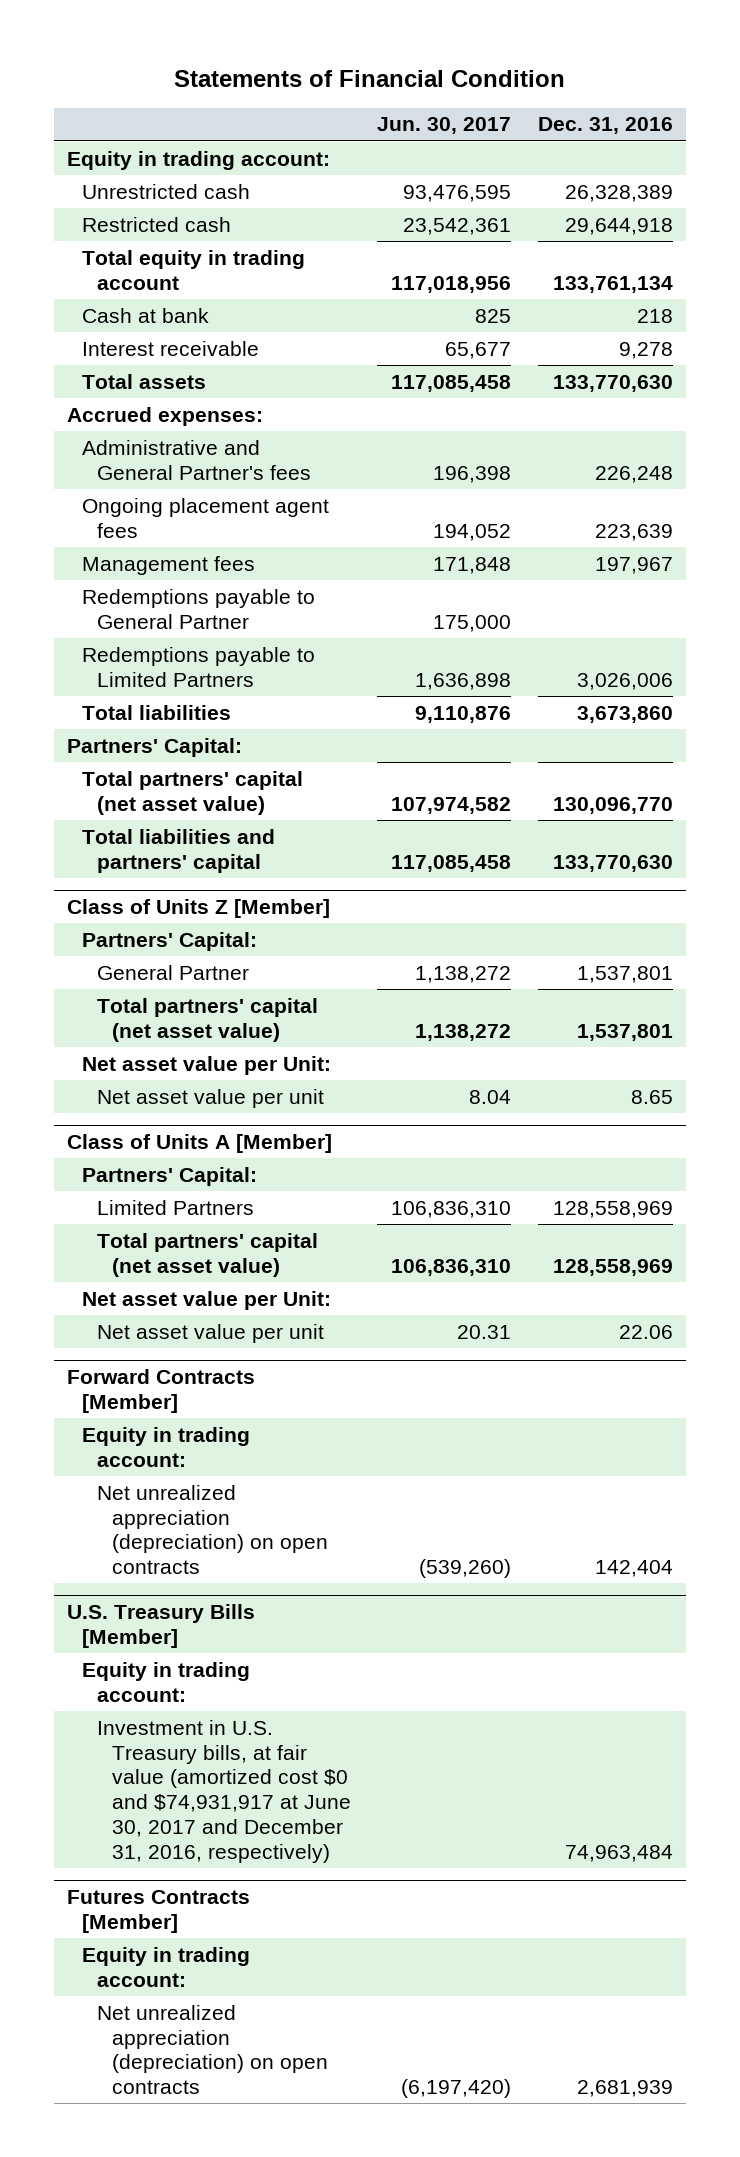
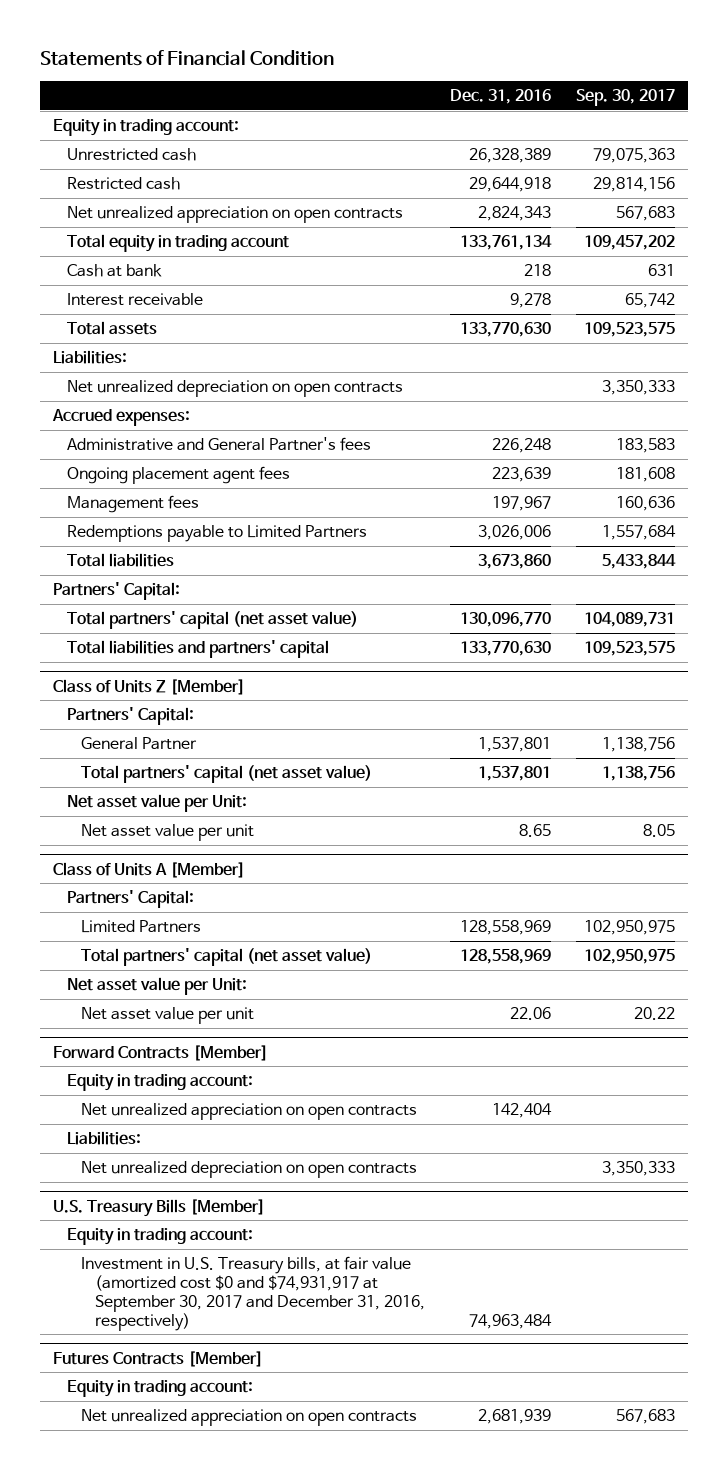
[377,117,512,135] Jun. 30, 2017 -> none
none -> [576,89,676,107] Sep. 30, 2017
none -> [66,206,403,224] Net unrealized appreciation on open contracts
none -> [52,350,127,365] Liabilities:
none -> [66,380,403,398] Net unrealized depreciation on open contracts
[82,588,316,629] Redemptions payable to General Partner -> none
[97,1484,329,1575] Net unrealized appreciation (depreciation) on open contracts -> [80,1103,417,1121] Net unrealized appreciation on open contracts
none -> [66,1131,141,1146] Liabilities:
none -> [80,1161,417,1179] Net unrealized depreciation on open contracts
[97,1719,352,1863] Investment in U.S. Treasury bills, at fair value (amortized cost $0 and $74,931,917 at June 30, 2017 and December 31, 2016, respectively) -> [80,1256,425,1331] Investment in U.S. Treasury bills, at fair value (amortized cost $0 and $74,931,917 at September 30, 2017 and December 31, 2016, respectively)
[97,2004,329,2095] Net unrealized appreciation (depreciation) on open contracts -> [80,1409,417,1427] Net unrealized appreciation on open contracts

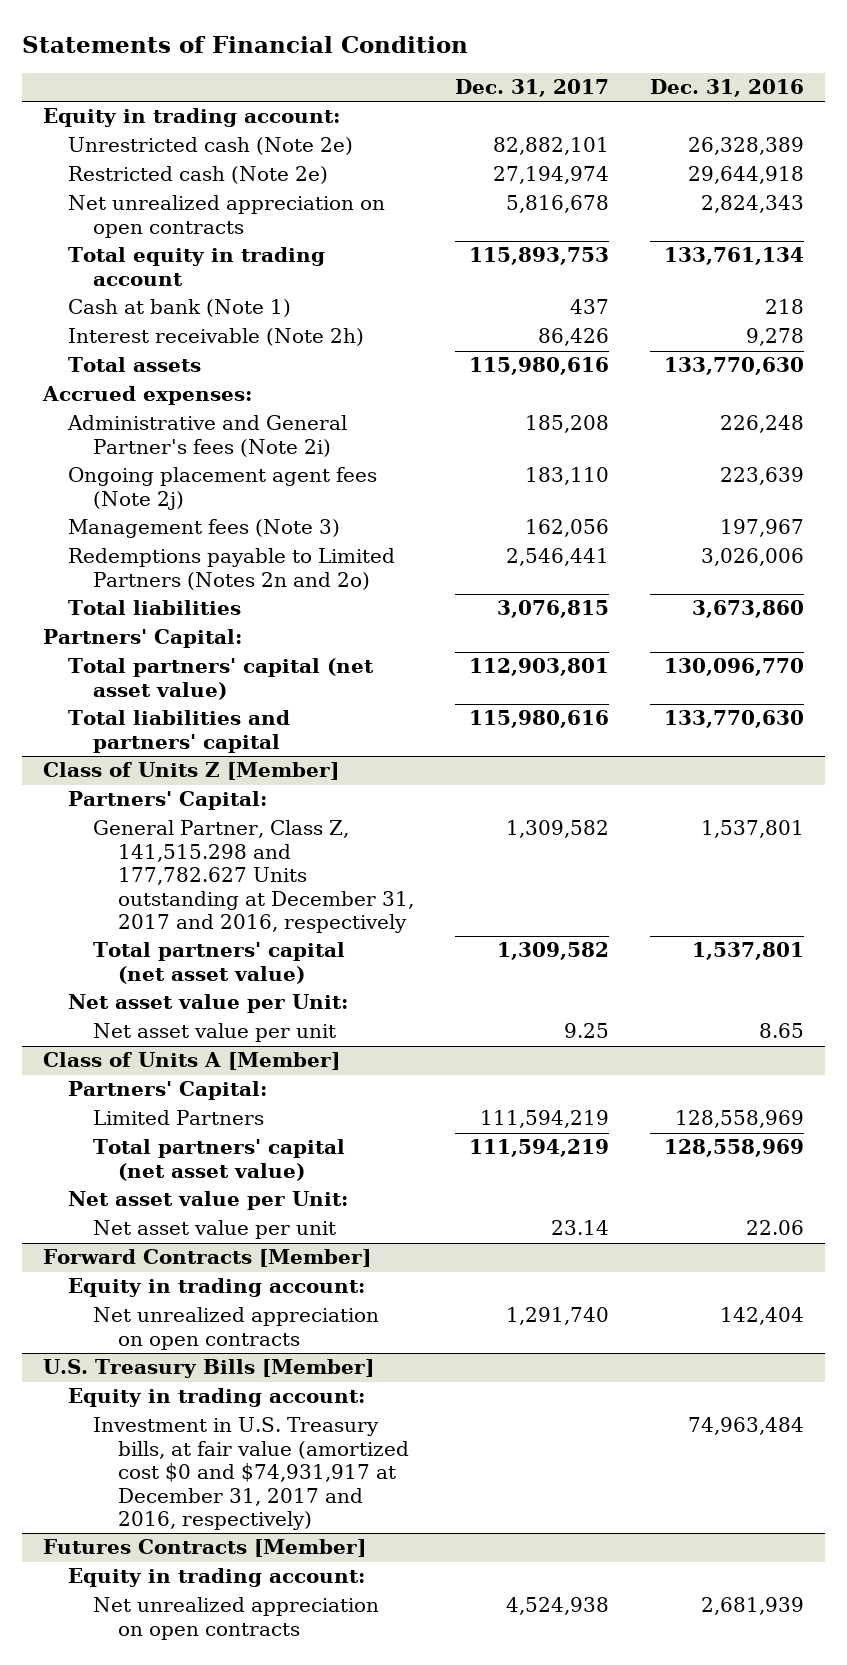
[576,89,676,107] Sep. 30, 2017 -> none
none -> [454,79,609,98] Dec. 31, 2017
[66,148,196,162] Unrestricted cash -> [67,137,353,156] Unrestricted cash (Note 2e)
[66,177,180,191] Restricted cash -> [67,166,328,185] Restricted cash (Note 2e)
[66,264,162,278] Cash at bank -> [67,299,291,318] Cash at bank (Note 1)
[66,293,203,307] Interest receivable -> [67,328,364,347] Interest receivable (Note 2h)
[52,350,127,365] Liabilities: -> none
[66,380,403,398] Net unrealized depreciation on open contracts -> none
[66,437,371,452] Administrative and General Partner's fees -> [66,415,347,457] Administrative and General Partner's fees (Note 2i)
[66,466,290,485] Ongoing placement agent fees -> [67,467,377,510] Ongoing placement agent fees (Note 2j)
[66,495,199,514] Management fees -> [67,519,340,539] Management fees (Note 3)
[66,525,367,543] Redemptions payable to Limited Partners -> [67,548,395,590] Redemptions payable to Limited Partners (Notes 2n and 2o)
[80,737,197,751] General Partner -> [92,820,414,934] General Partner, Class Z, 141,515.298 and 177,782.627 Units outstanding at December 31, 2017 and 2016, respectively
[66,1131,141,1146] Liabilities: -> none
[80,1161,417,1179] Net unrealized depreciation on open contracts -> none
[80,1256,425,1331] Investment in U.S. Treasury bills, at fair value (amortized cost $0 and $74,931,917 at September 30, 2017 and December 31, 2016, respectively) -> [92,1417,409,1531] Investment in U.S. Treasury bills, at fair value (amortized cost $0 and $74,931,917 at December 31, 2017 and 2016, respectively)

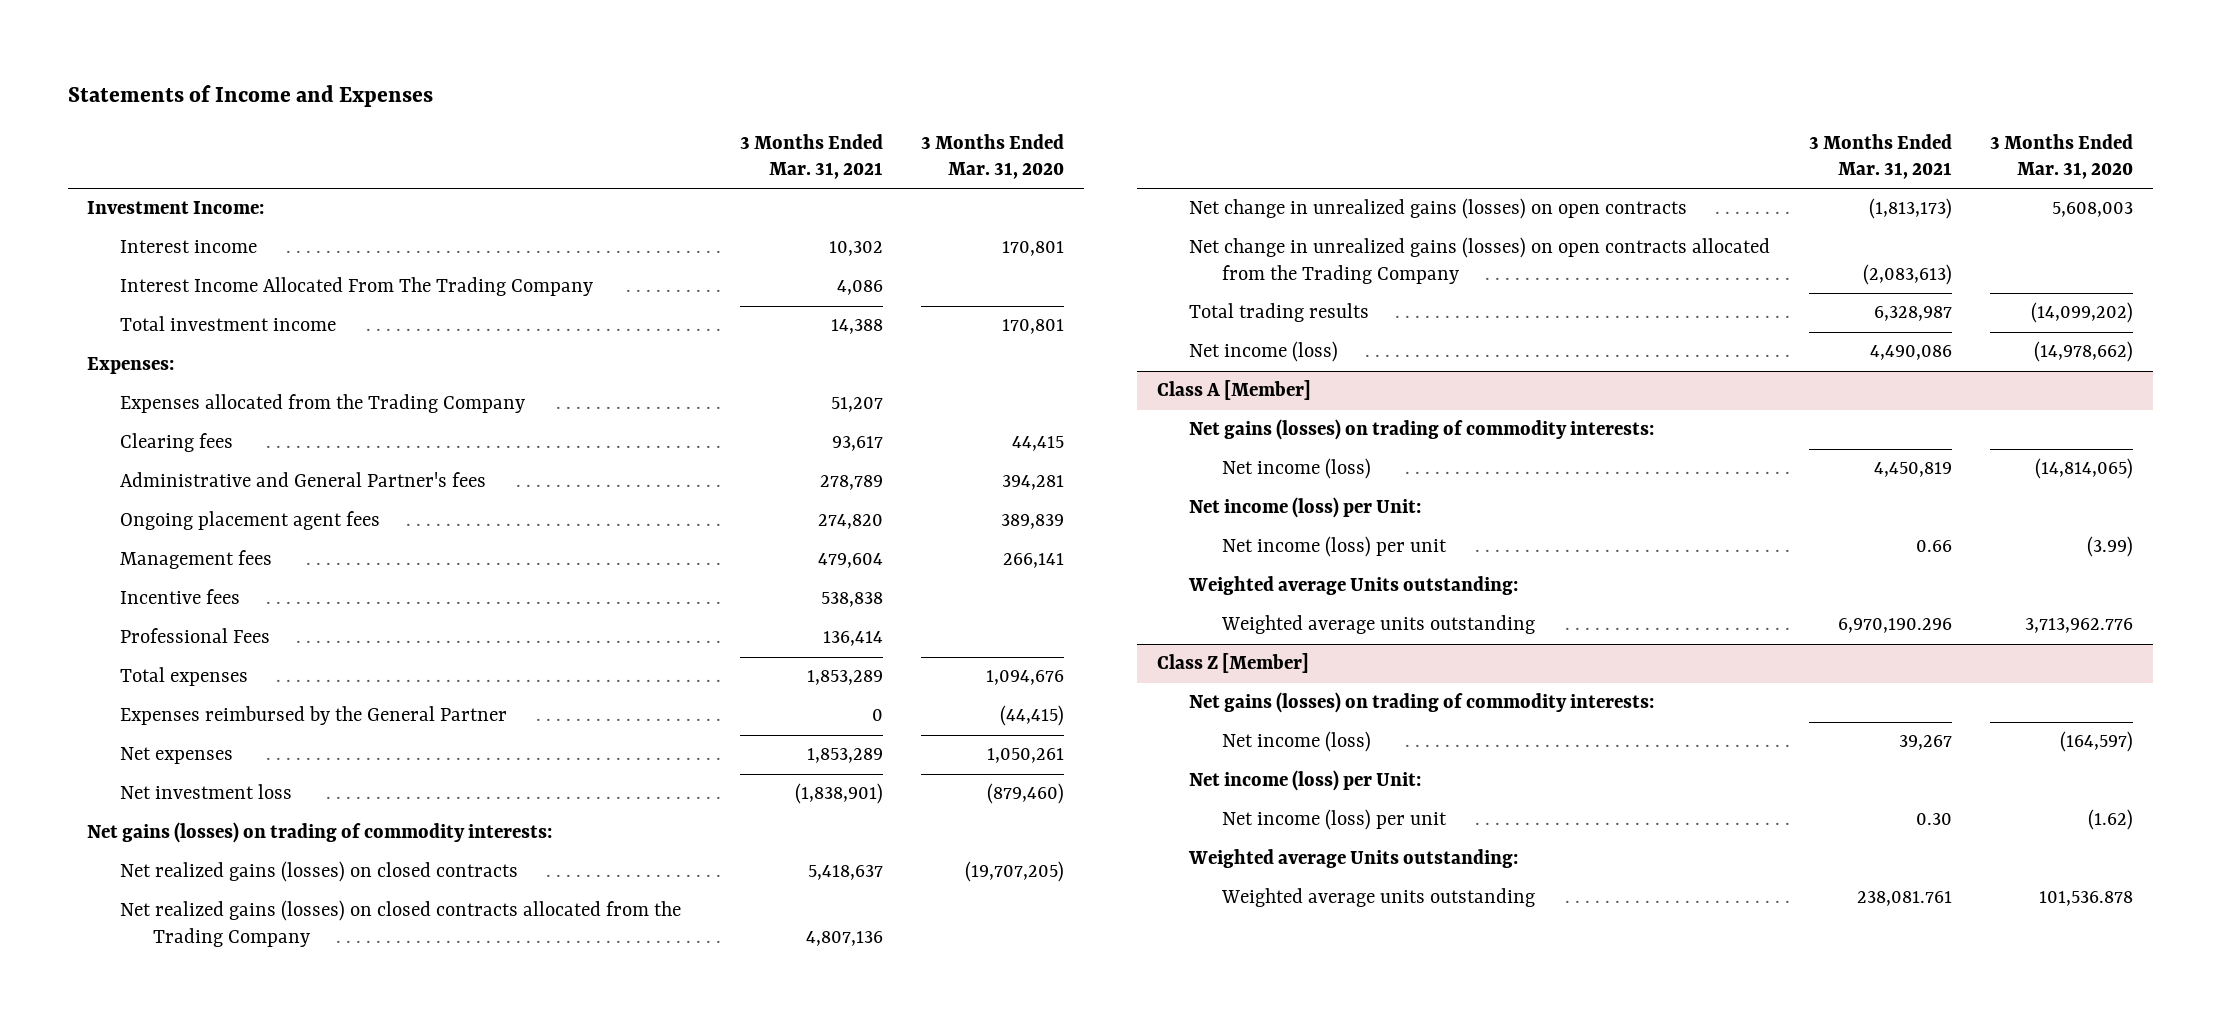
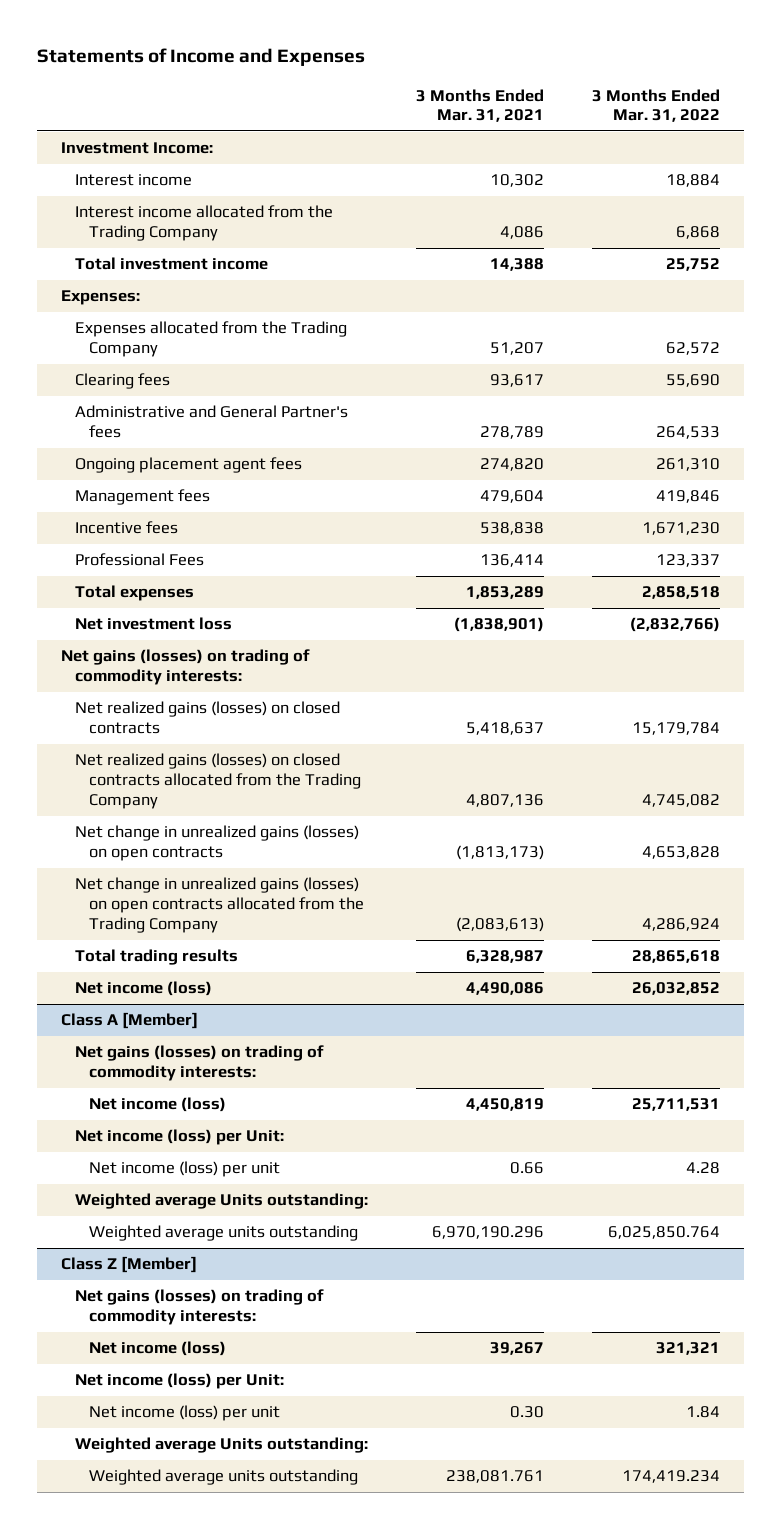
[921,133,1065,179] 3 Months Ended Mar. 31, 2020 -> none
none -> [592,88,721,123] 3 Months Ended Mar. 31, 2022
[120,277,594,297] Interest Income Allocated From The Trading Company -> [75,205,334,242] Interest income allocated from the Trading Company
[120,706,508,726] Expenses reimbursed by the General Partner -> none
[120,747,234,765] Net expenses -> none

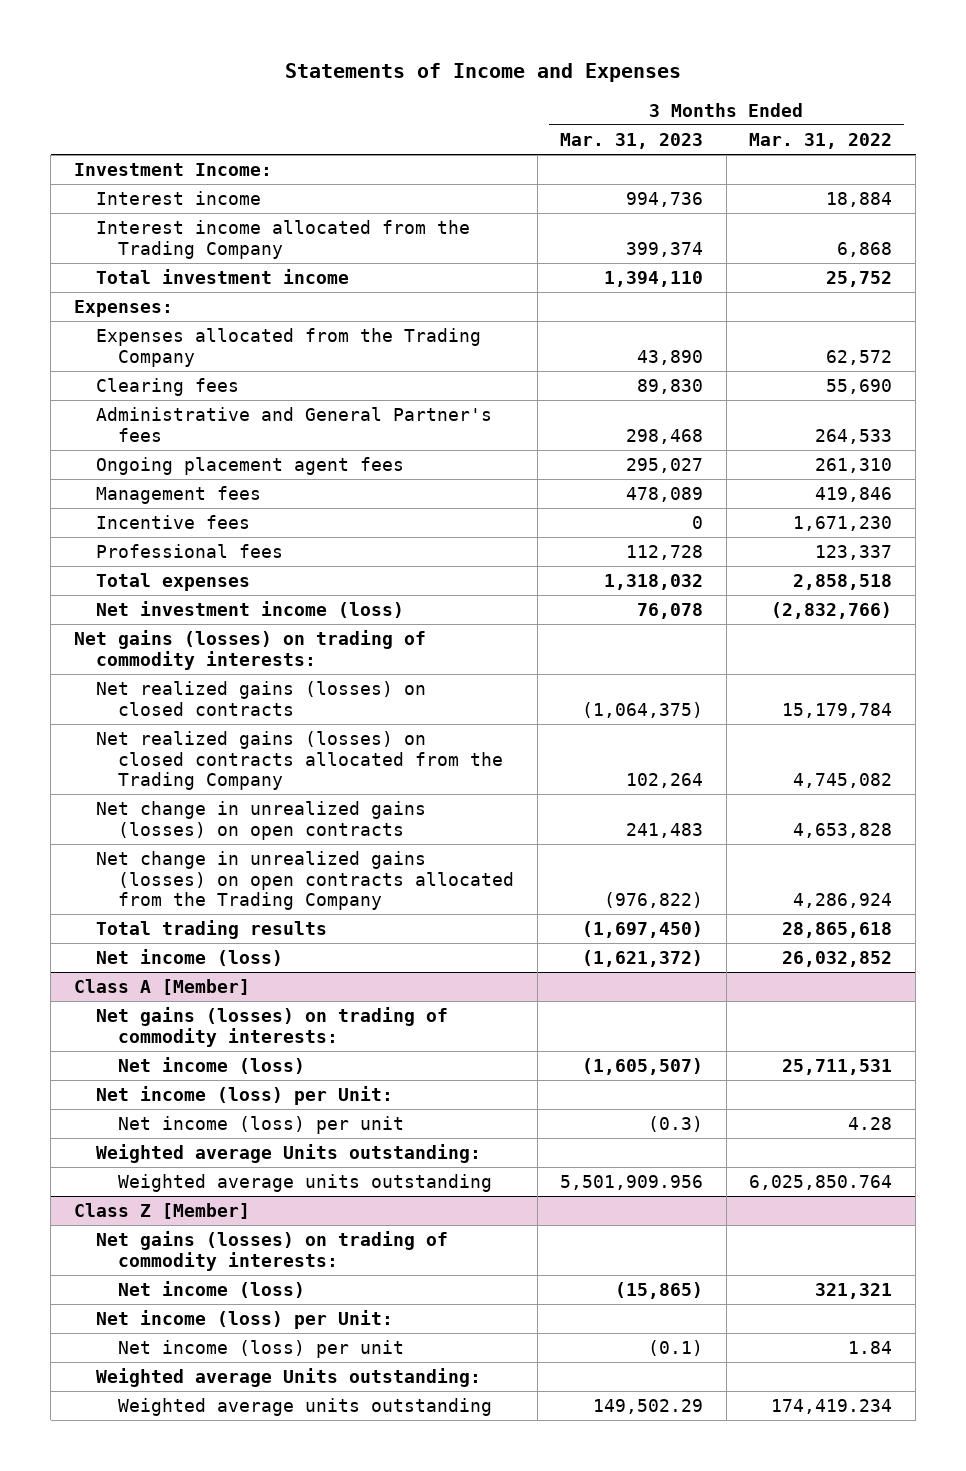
[416,88,545,123] 3 Months Ended Mar. 31, 2021 -> none
none -> [560,132,704,149] Mar. 31, 2023
[75,553,205,567] Professional Fees -> [95,544,283,559] Professional fees
[75,617,233,631] Net investment loss -> [95,601,404,619] Net investment income (loss)

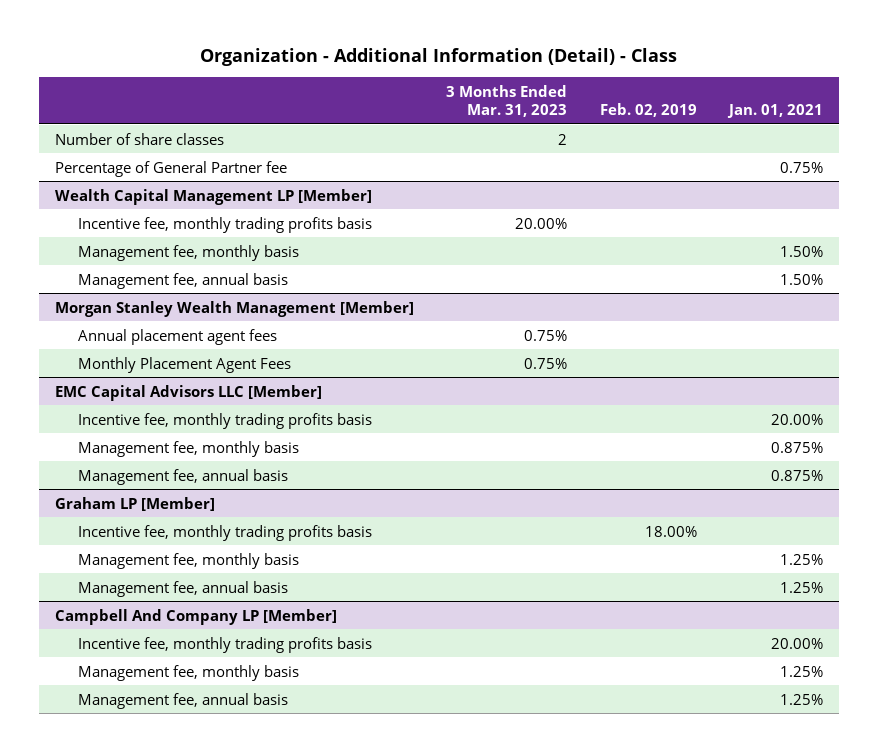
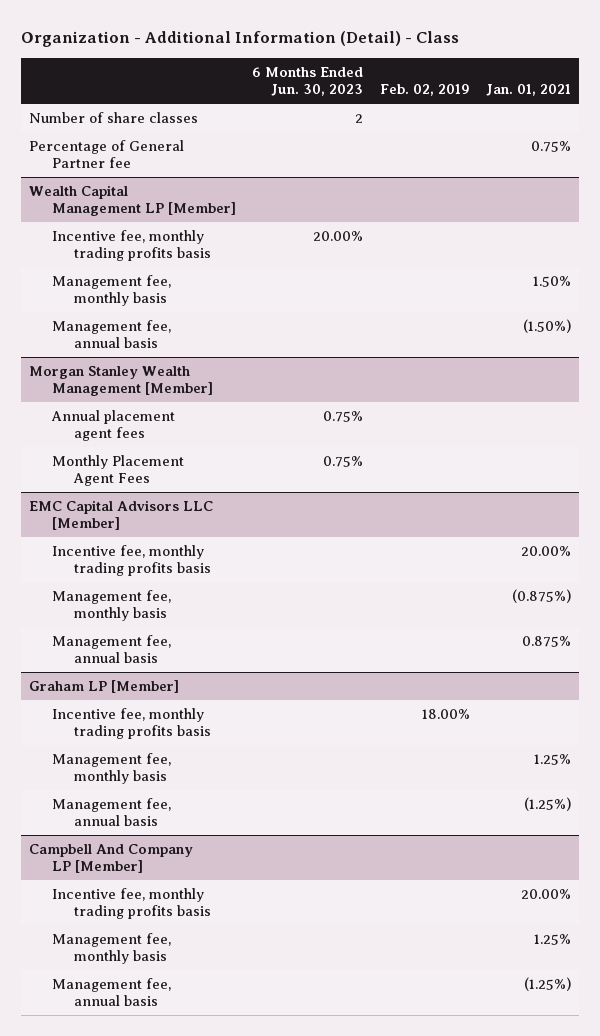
[446,84,568,118] 3 Months Ended Mar. 31, 2023 -> none
none -> [252,66,364,97] 6 Months Ended Jun. 30, 2023
[780,273,824,285] 1.50% -> [522,318,571,333] (1.50%)
[771,441,824,453] 0.875% -> [511,588,571,603] (0.875%)
[780,581,824,593] 1.25% -> [523,796,571,811] (1.25%)
[780,693,824,705] 1.25% -> [523,976,571,991] (1.25%)

